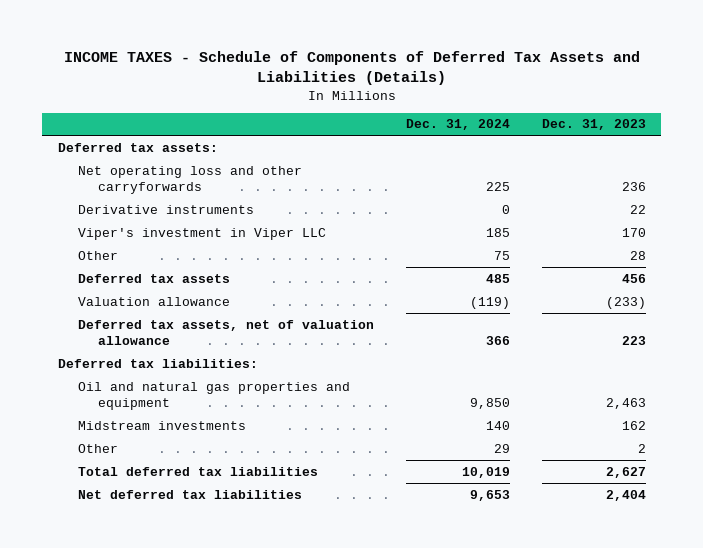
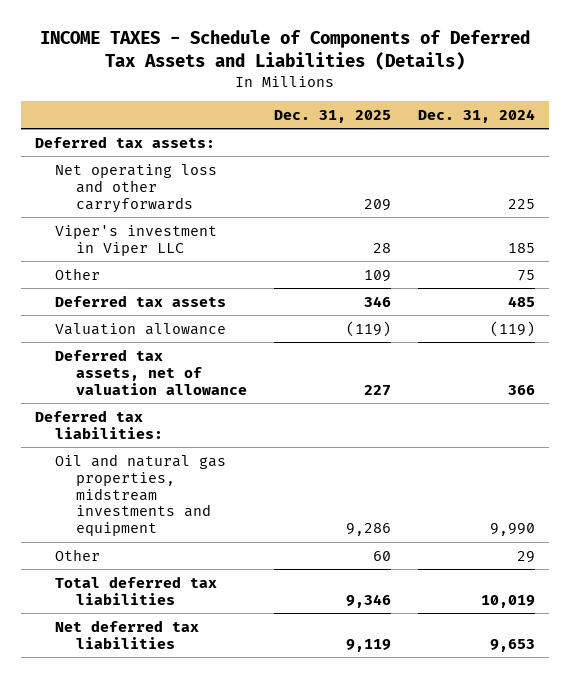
[541,119,646,131] Dec. 31, 2023 -> none
none -> [273,109,391,123] Dec. 31, 2025
[77,204,254,214] Derivative instruments -> none
[77,420,246,430] Midstream investments -> none
[77,381,350,410] Oil and natural gas properties and equipment -> [55,453,227,537] Oil and natural gas properties, midstream investments and equipment
[469,397,510,409] 9,850 -> [490,523,536,537] 9,990

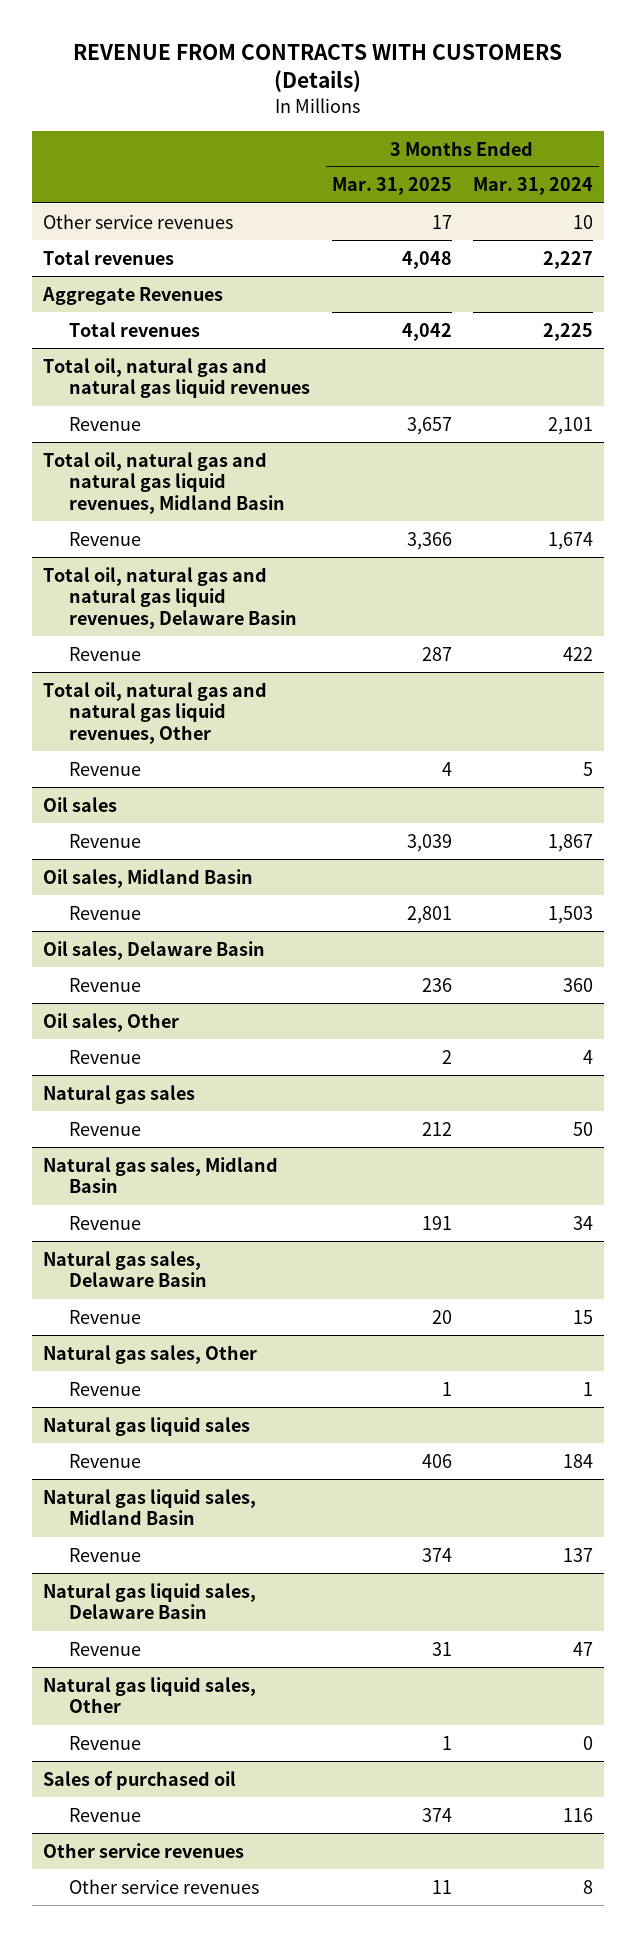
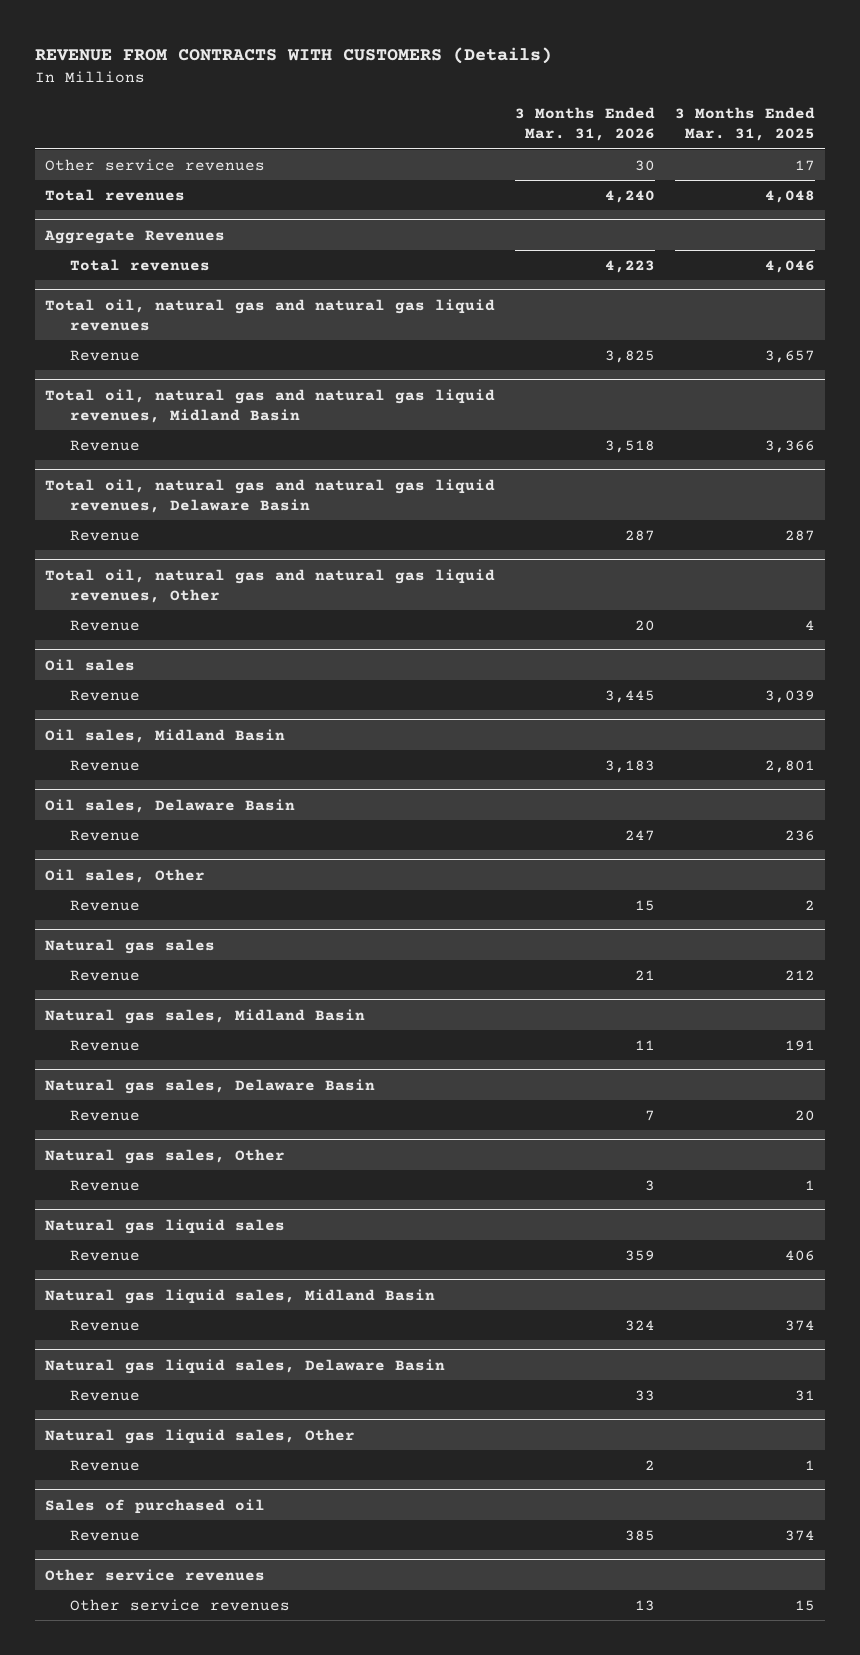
[473,177,594,196] Mar. 31, 2024 -> none
none -> [514,107,655,142] 3 Months Ended Mar. 31, 2026
[401,322,452,341] 4,042 -> [764,259,815,273] 4,046
[431,1879,452,1894] 11 -> [794,1599,815,1611] 15

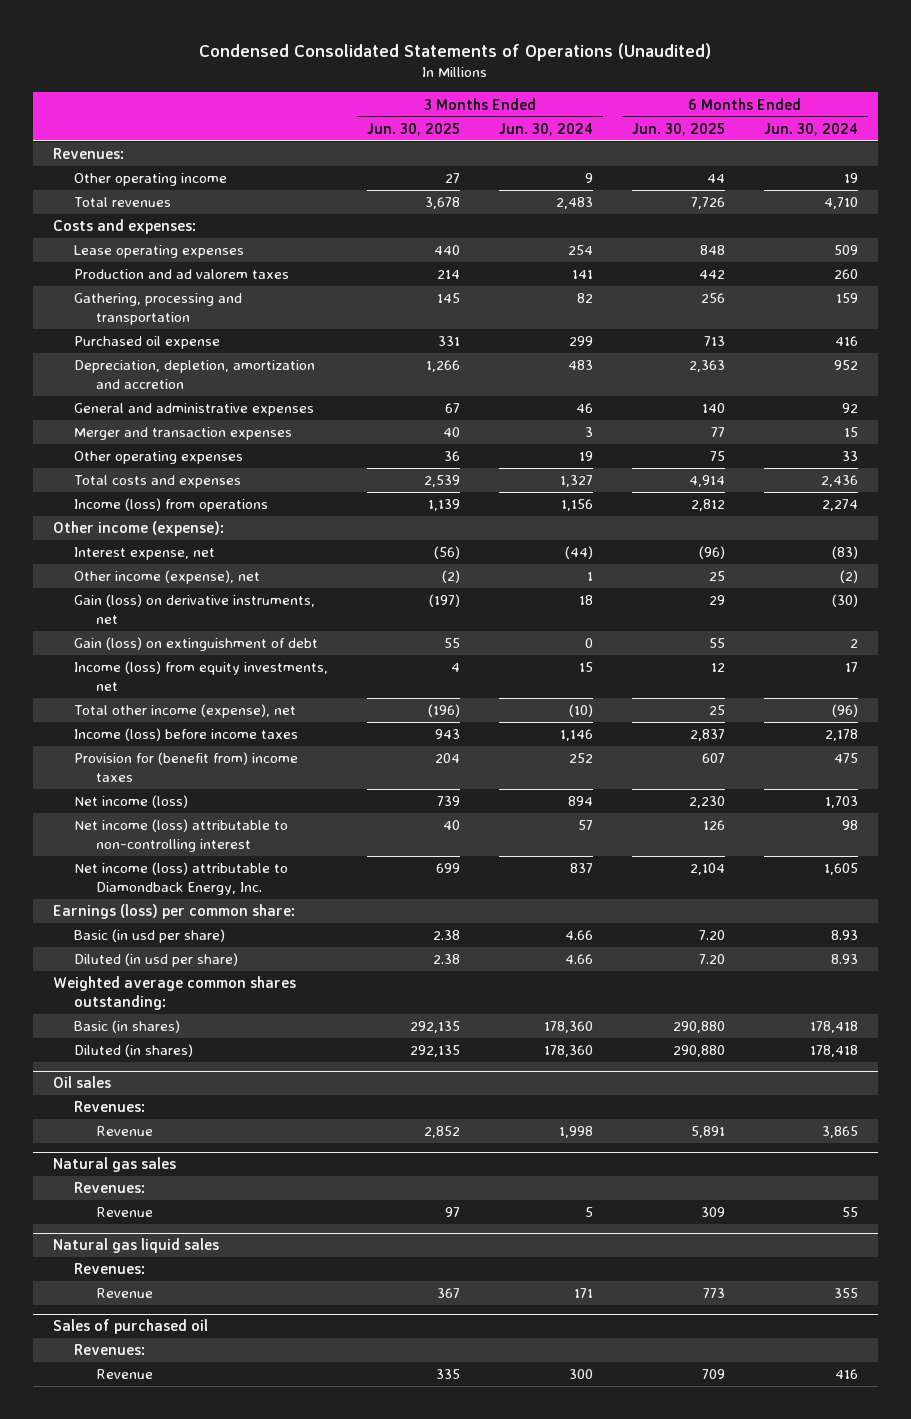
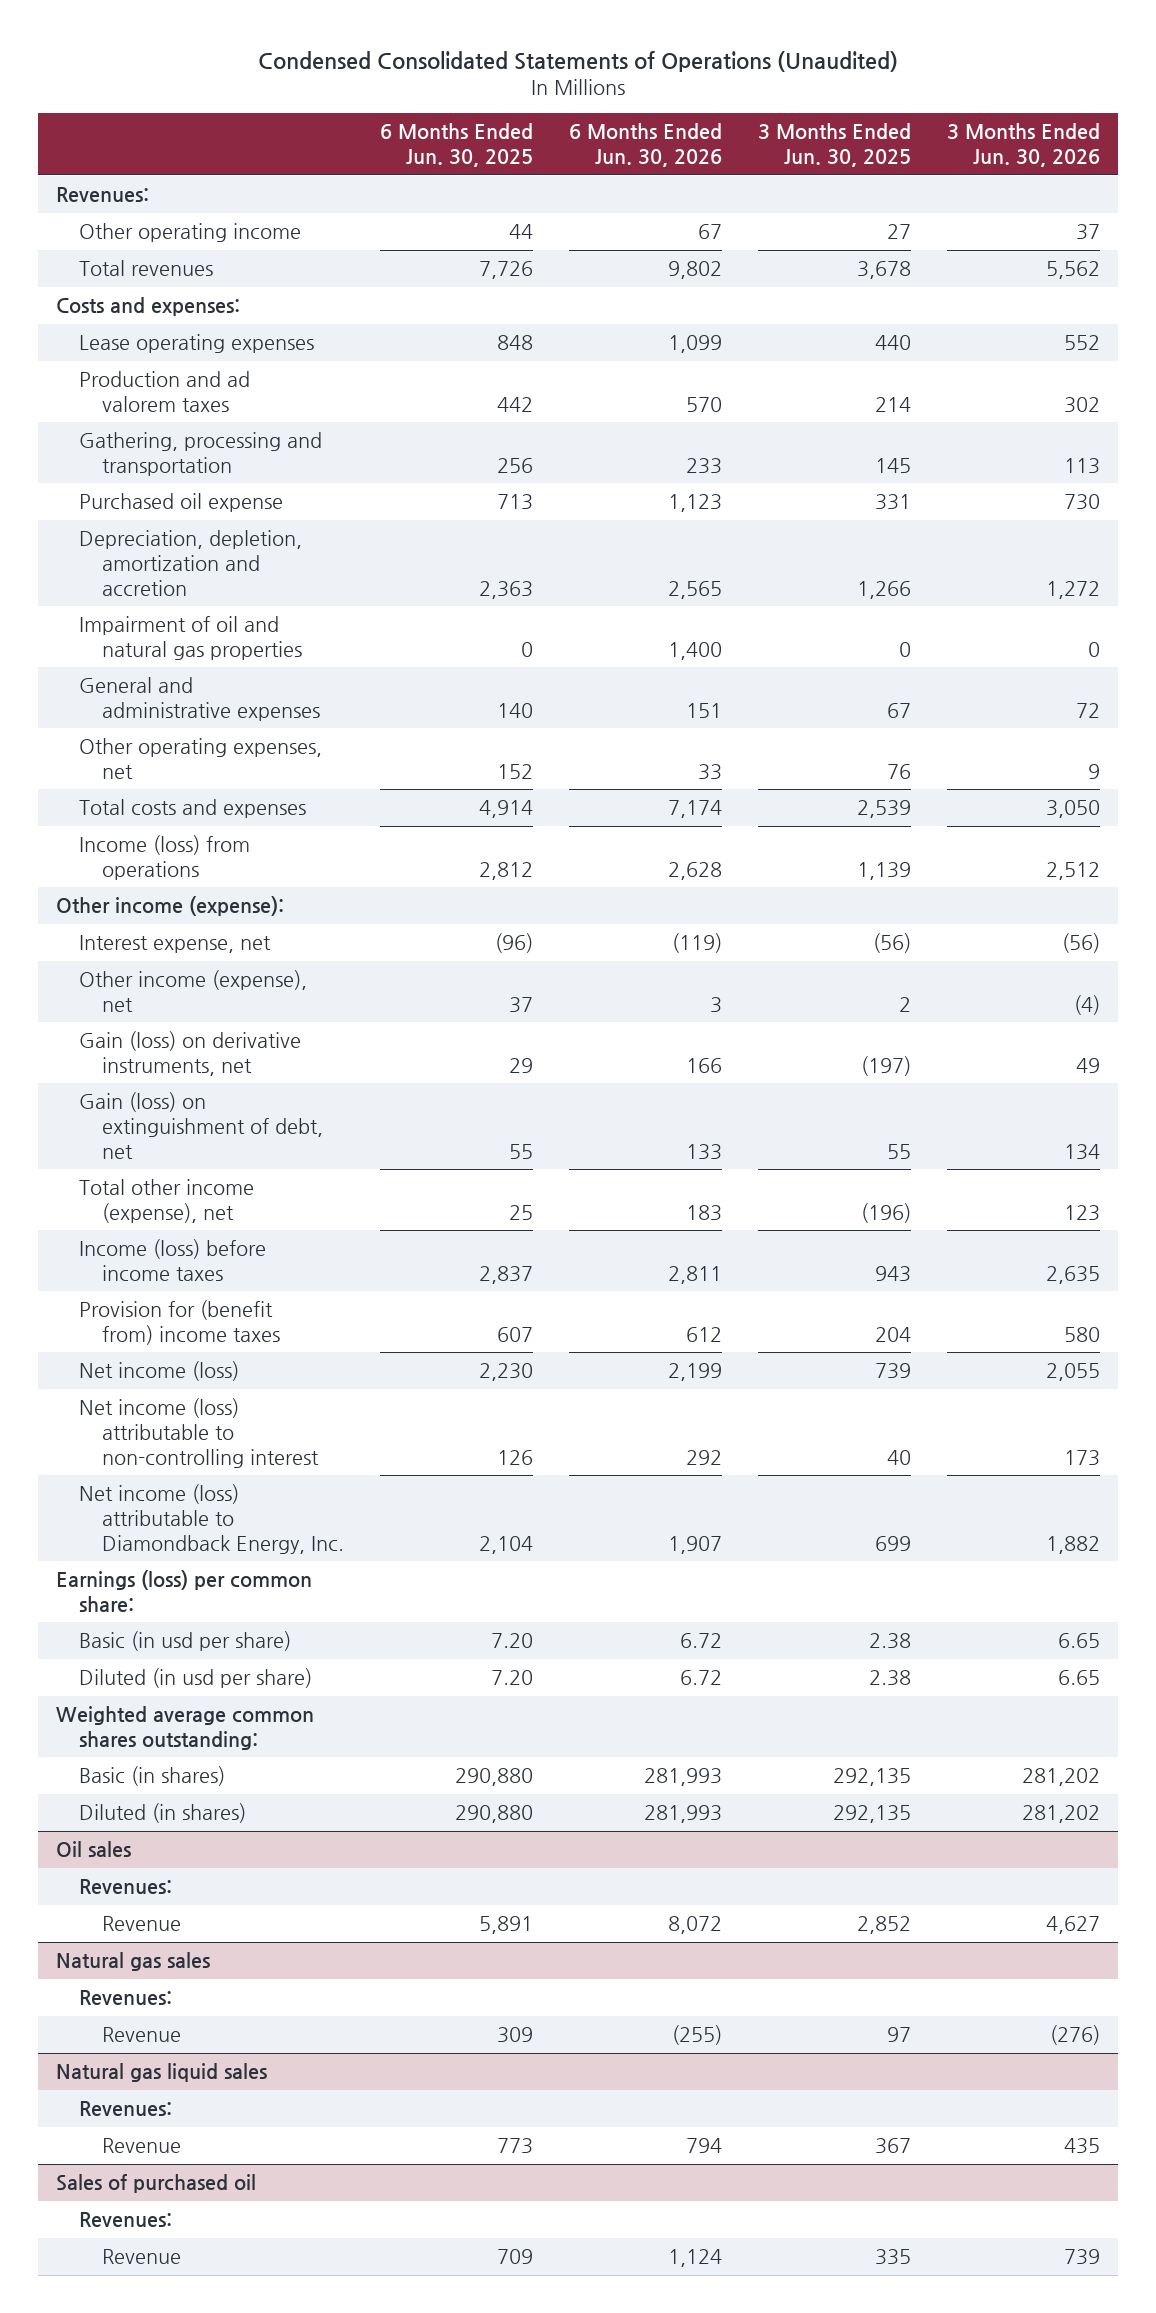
[499,122,594,136] Jun. 30, 2024 -> none
[764,122,859,136] Jun. 30, 2024 -> none
none -> [568,123,722,168] 6 Months Ended Jun. 30, 2026
none -> [947,123,1101,168] 3 Months Ended Jun. 30, 2026
none -> [78,616,302,660] Impairment of oil and natural gas properties
[74,427,293,441] Merger and transaction expenses -> none
[74,451,244,465] Other operating expenses -> [78,738,322,779] Other operating expenses, net
[444,451,461,462] 36 -> [887,763,912,779] 76
[710,451,726,462] 75 -> [496,763,533,779] 152
[442,570,461,584] (2) -> [899,996,912,1012] 2
[709,571,726,582] 25 -> [508,996,533,1013] 37
[74,661,329,691] Income (loss) from equity investments, net -> none
[74,637,319,652] Gain (loss) on extinguishment of debt -> [78,1092,323,1159] Gain (loss) on extinguishment of debt, net

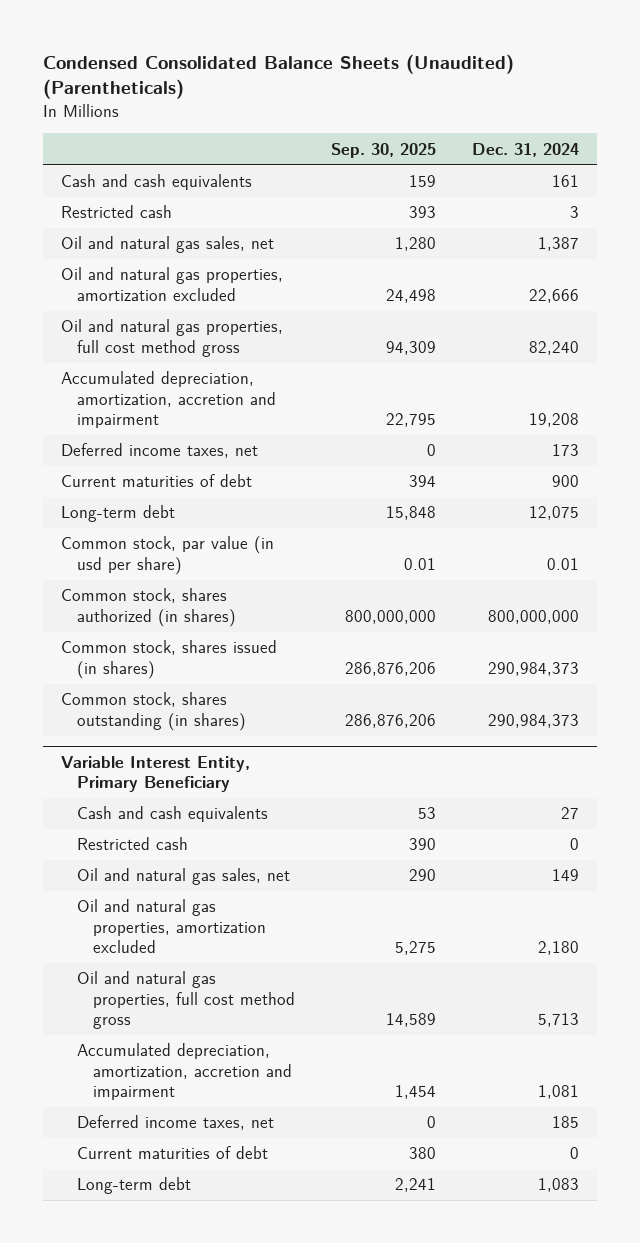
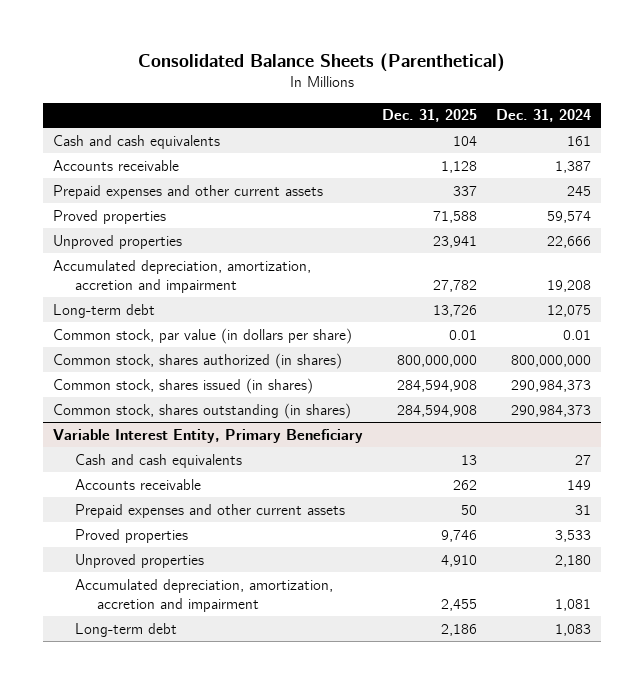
[43,53,515,100] Condensed Consolidated Balance Sheets (Unaudited) (Parentheticals) -> [137,52,505,72] Consolidated Balance Sheets (Parenthetical)
[330,142,436,158] Sep. 30, 2025 -> none
none -> [381,109,477,123] Dec. 31, 2025
[61,205,173,219] Restricted cash -> none
[61,319,284,357] Oil and natural gas properties, full cost method gross -> none
[61,236,275,254] Oil and natural gas sales, net -> [52,159,179,171] Accounts receivable
none -> [52,184,323,199] Prepaid expenses and other current assets
none -> [52,209,166,224] Proved properties
[61,267,284,301] Oil and natural gas properties, amortization excluded -> [52,234,182,249] Unproved properties
[61,443,259,459] Deferred income taxes, net -> none
[61,474,253,488] Current maturities of debt -> none
[61,536,275,575] Common stock, par value (in usd per share) -> [52,327,352,344] Common stock, par value (in dollars per share)
[77,837,189,851] Restricted cash -> none
[77,971,295,1030] Oil and natural gas properties, full cost method gross -> none
[77,868,291,886] Oil and natural gas sales, net -> [74,478,201,490] Accounts receivable
none -> [74,503,345,518] Prepaid expenses and other current assets
none -> [74,528,188,543] Proved properties
[77,899,266,954] Oil and natural gas properties, amortization excluded -> [74,553,204,568] Unproved properties
[77,1115,275,1131] Deferred income taxes, net -> none
[77,1146,269,1160] Current maturities of debt -> none

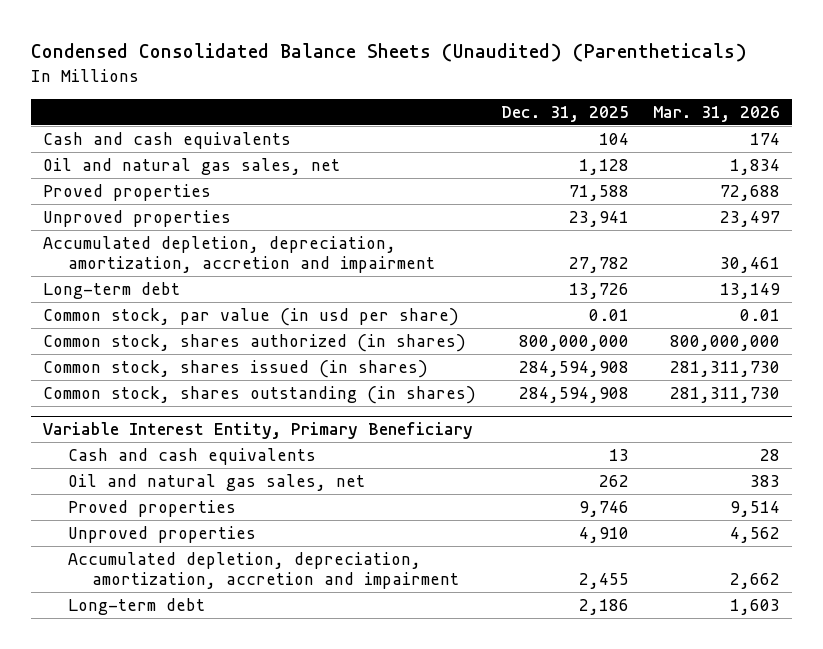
[137,52,505,72] Consolidated Balance Sheets (Parenthetical) -> [31,43,748,63] Condensed Consolidated Balance Sheets (Unaudited) (Parentheticals)
[496,109,592,123] Dec. 31, 2024 -> none
none -> [652,105,780,122] Mar. 31, 2026
[52,184,323,199] Prepaid expenses and other current assets -> none
[52,159,179,171] Accounts receivable -> [43,157,341,175] Oil and natural gas sales, net
[52,259,311,293] Accumulated depreciation, amortization, accretion and impairment -> [43,235,435,274] Accumulated depletion, depreciation, amortization, accretion and impairment
[52,327,352,344] Common stock, par value (in dollars per share) -> [43,307,460,326] Common stock, par value (in usd per share)
[74,503,345,518] Prepaid expenses and other current assets -> none
[74,478,201,490] Accounts receivable -> [67,473,365,491] Oil and natural gas sales, net
[74,578,333,612] Accumulated depreciation, amortization, accretion and impairment -> [67,551,460,590] Accumulated depletion, depreciation, amortization, accretion and impairment

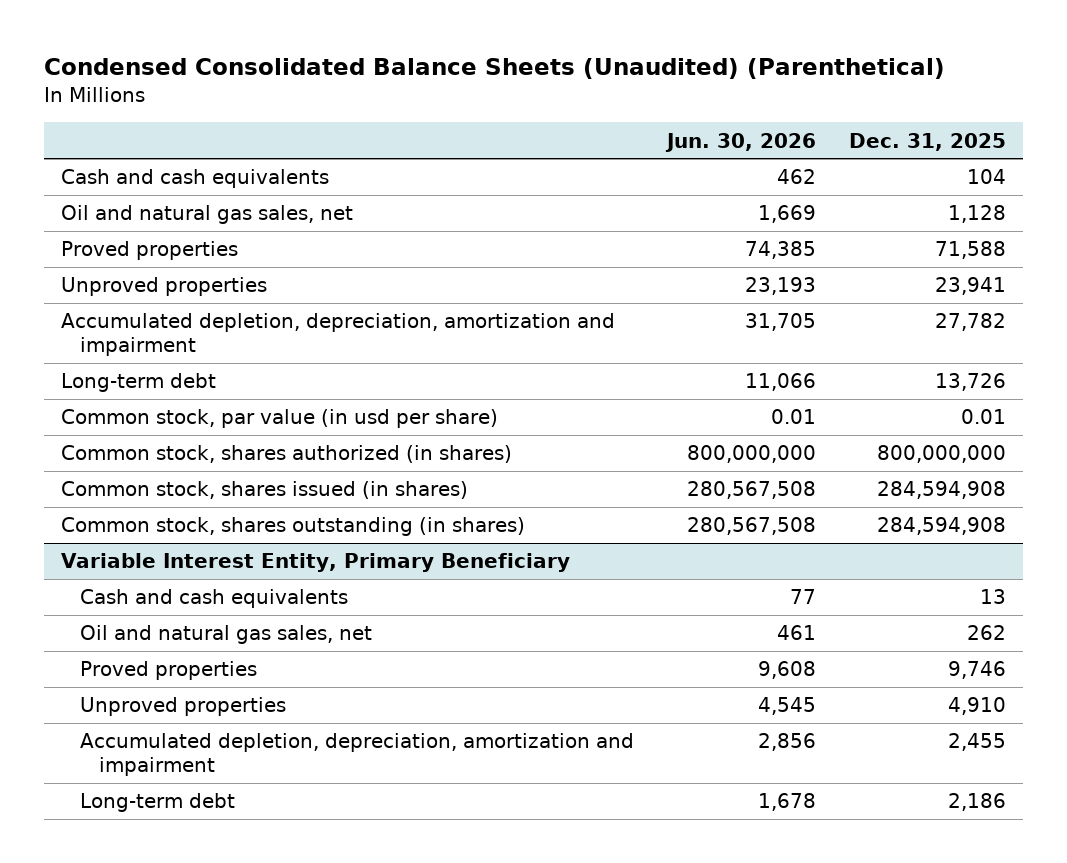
[31,43,748,63] Condensed Consolidated Balance Sheets (Unaudited) (Parentheticals) -> [44,58,946,80] Condensed Consolidated Balance Sheets (Unaudited) (Parenthetical)
[652,105,780,122] Mar. 31, 2026 -> none
none -> [665,132,817,152] Jun. 30, 2026
[43,235,435,274] Accumulated depletion, depreciation, amortization, accretion and impairment -> [60,313,615,357] Accumulated depletion, depreciation, amortization and impairment
[67,551,460,590] Accumulated depletion, depreciation, amortization, accretion and impairment -> [79,733,634,777] Accumulated depletion, depreciation, amortization and impairment

